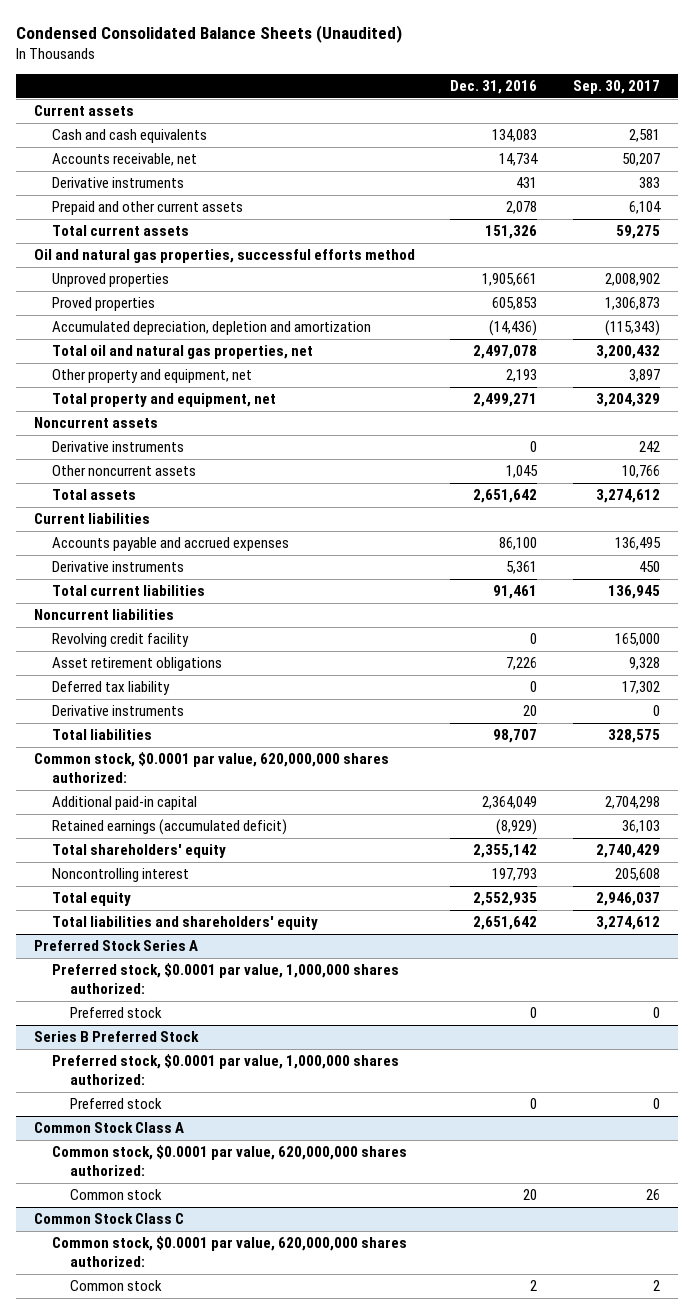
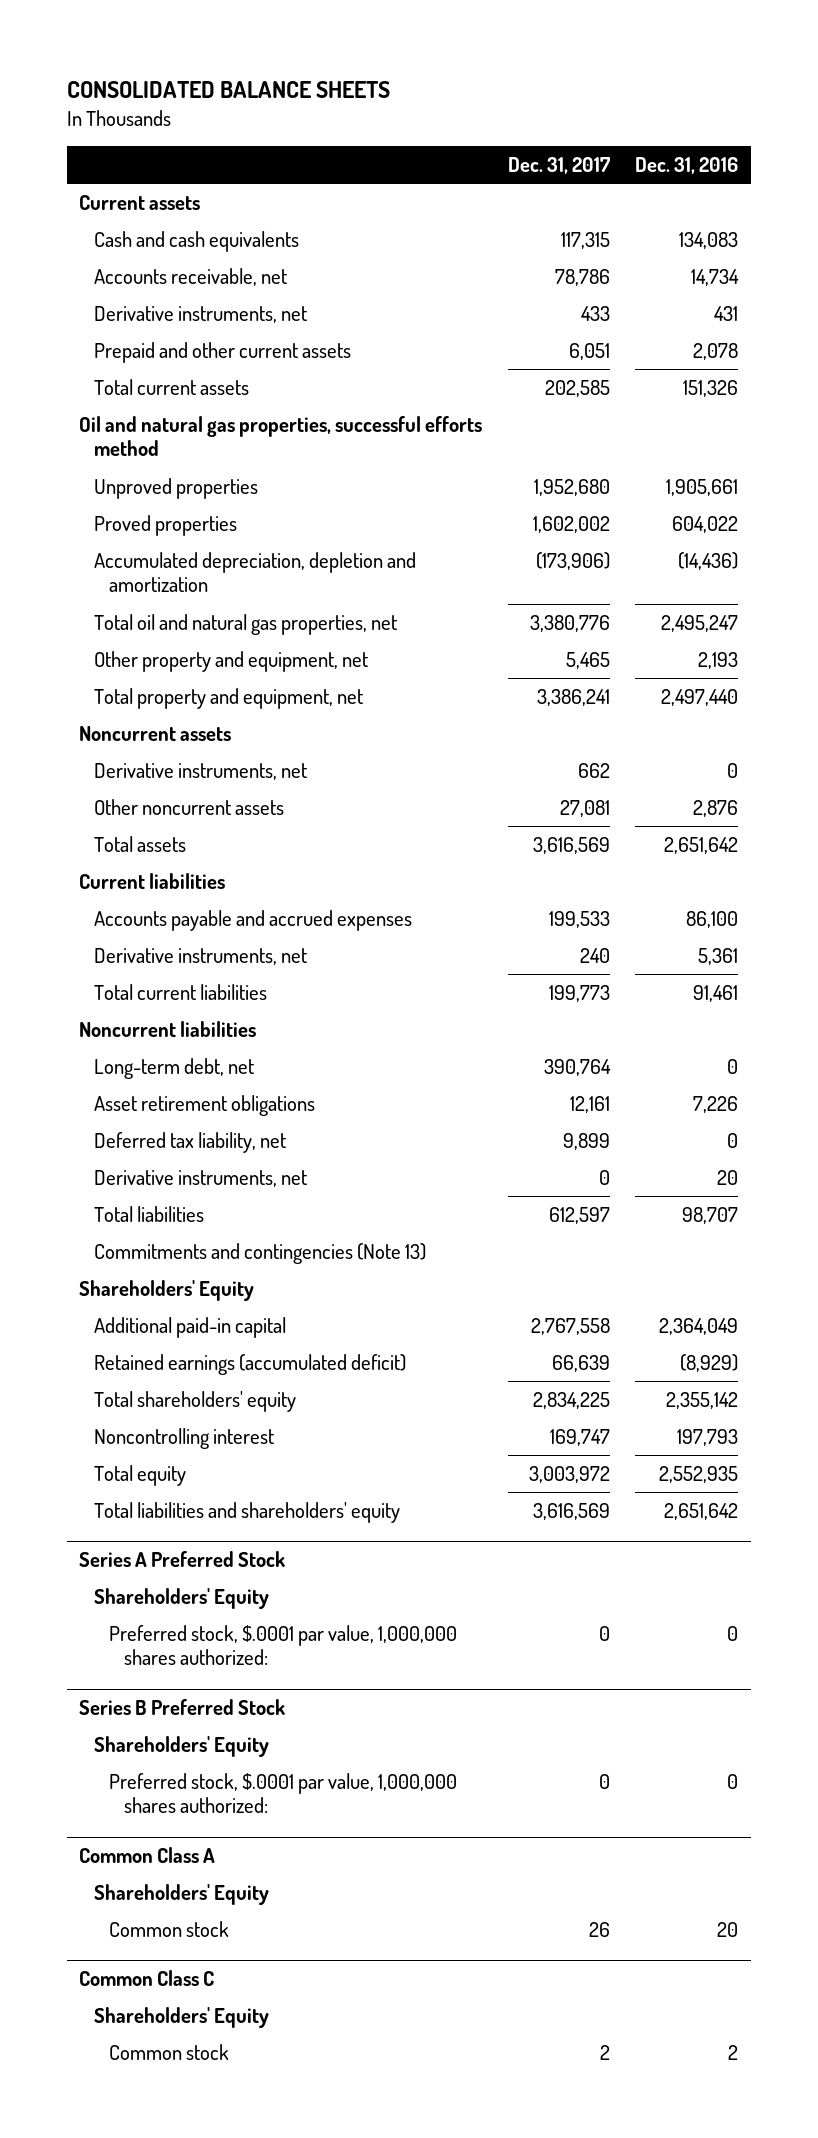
[15,24,402,43] Condensed Consolidated Balance Sheets (Unaudited) -> [66,81,390,99] CONSOLIDATED BALANCE SHEETS
[572,80,660,95] Sep. 30, 2017 -> none
none -> [507,157,610,175] Dec. 31, 2017
[51,177,184,189] Derivative instruments -> [94,306,308,324] Derivative instruments, net
[492,297,538,311] 605,853 -> [672,516,739,534] 604,022
[473,345,538,360] 2,497,078 -> [661,615,739,633] 2,495,247
[473,393,538,408] 2,499,271 -> [661,689,739,707] 2,497,440
[51,441,184,453] Derivative instruments -> [94,763,308,781] Derivative instruments, net
[506,465,539,479] 1,045 -> [693,800,739,818] 2,876
[51,561,184,573] Derivative instruments -> [94,948,308,966] Derivative instruments, net
[51,633,189,648] Revolving credit facility -> [94,1058,255,1080] Long-term debt, net
[51,681,170,696] Deferred tax liability -> [94,1132,287,1154] Deferred tax liability, net
[51,705,184,717] Derivative instruments -> [94,1170,308,1188] Derivative instruments, net
[33,752,389,784] Common stock, $0.0001 par value, 620,000,000 shares authorized: -> none
none -> [94,1243,427,1265] Commitments and contingencies (Note 13)
none -> [79,1280,255,1302] Shareholders' Equity
[51,963,399,995] Preferred stock, $0.0001 par value, 1,000,000 shares authorized: -> none
[33,940,198,952] Preferred Stock Series A -> [79,1551,286,1568] Series A Preferred Stock
none -> [94,1588,270,1610] Shareholders' Equity
[70,1007,163,1019] Preferred stock -> [108,1625,457,1666] Preferred stock, $.0001 par value, 1,000,000 shares authorized:
[51,1054,399,1086] Preferred stock, $0.0001 par value, 1,000,000 shares authorized: -> none
[51,1145,407,1177] Common stock, $0.0001 par value, 620,000,000 shares authorized: -> none
none -> [94,1736,270,1758] Shareholders' Equity
[70,1098,163,1110] Preferred stock -> [108,1773,457,1814] Preferred stock, $.0001 par value, 1,000,000 shares authorized:
[33,1122,184,1134] Common Stock Class A -> [79,1847,216,1864] Common Class A
none -> [94,1884,270,1906] Shareholders' Equity
[51,1236,407,1268] Common stock, $0.0001 par value, 620,000,000 shares authorized: -> none
[33,1213,184,1225] Common Stock Class C -> [79,1970,215,1987] Common Class C
none -> [94,2007,270,2029] Shareholders' Equity

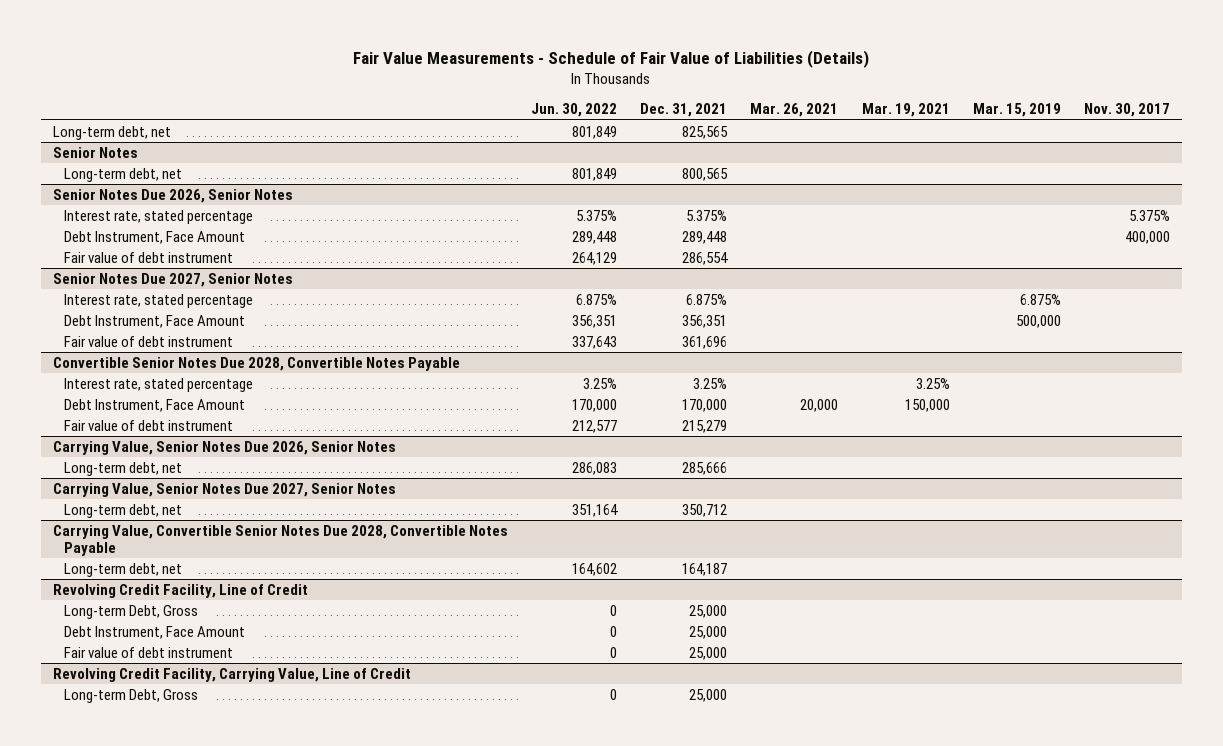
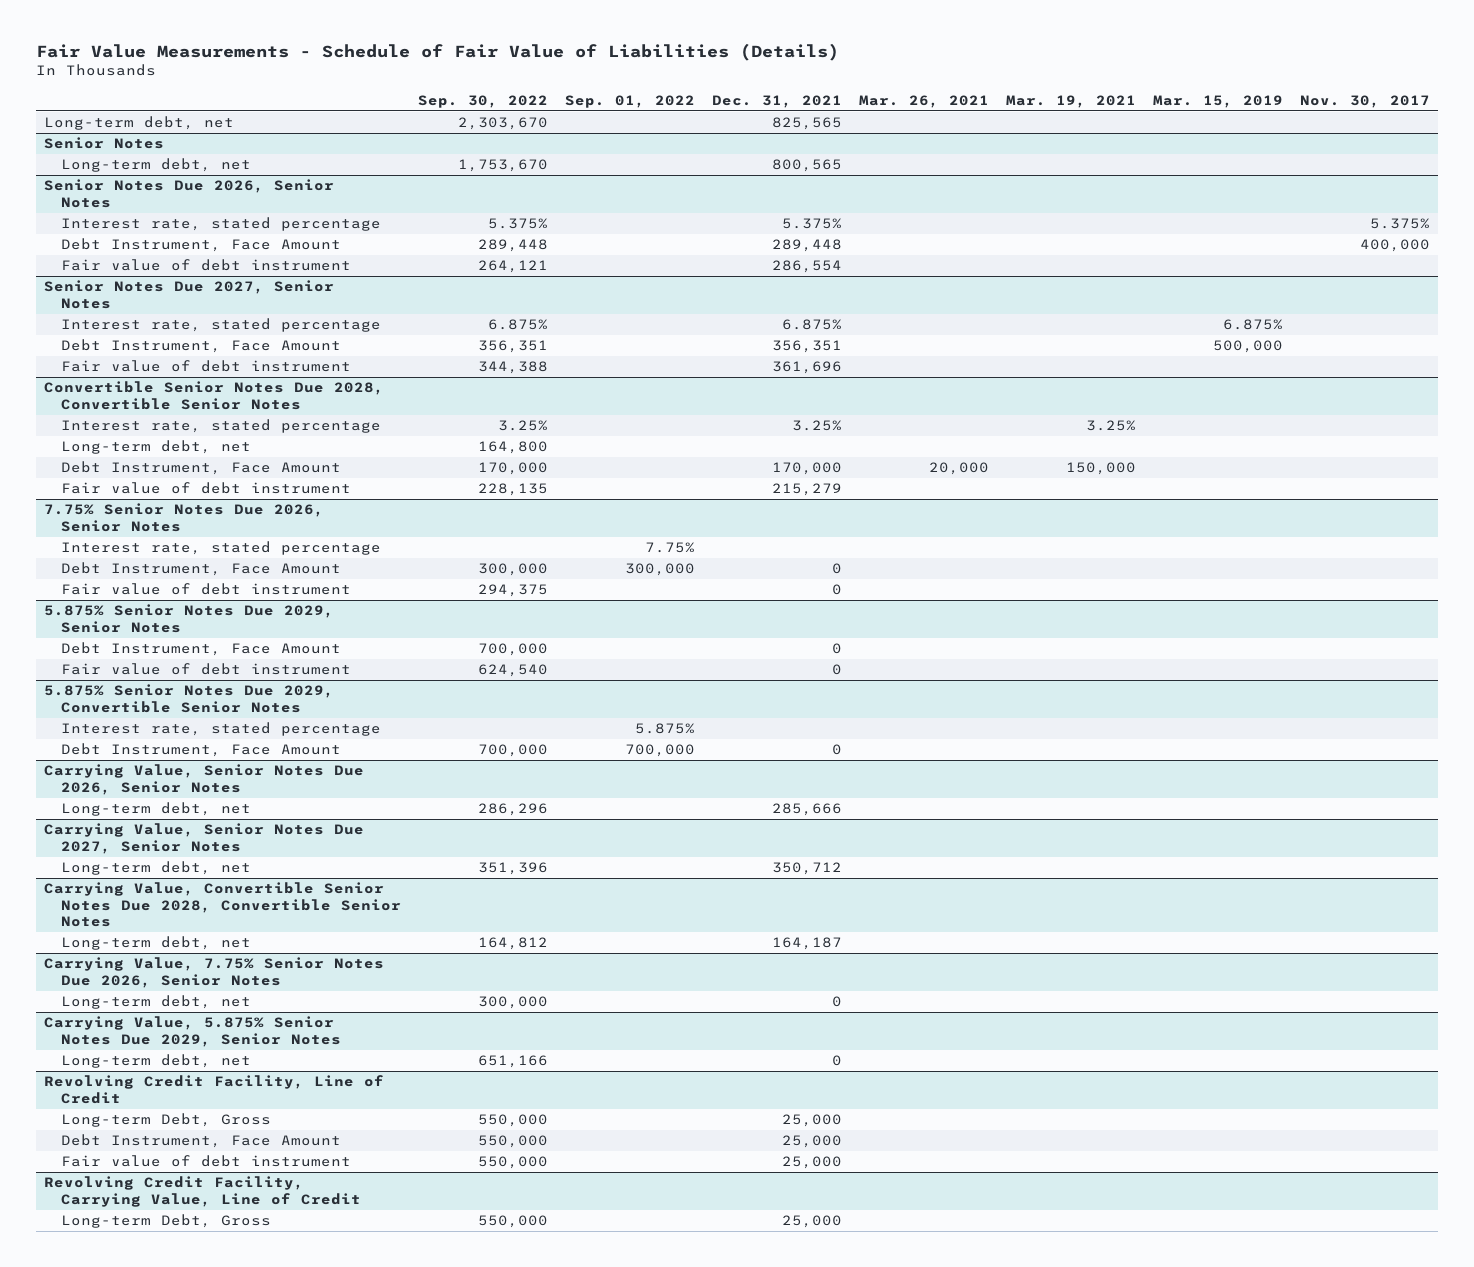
[531,103,618,118] Jun. 30, 2022 -> none
none -> [417,94,548,108] Sep. 30, 2022
none -> [564,94,695,108] Sep. 01, 2022
[52,356,460,371] Convertible Senior Notes Due 2028, Convertible Notes Payable -> [44,381,385,410] Convertible Senior Notes Due 2028, Convertible Senior Notes
none -> [60,440,251,455] Long-term debt, net
none -> [44,503,325,532] 7.75% Senior Notes Due 2026, Senior Notes
none -> [60,541,381,556] Interest rate, stated percentage
none -> [60,562,341,577] Debt Instrument, Face Amount
none -> [60,583,351,596] Fair value of debt instrument
none -> [44,604,335,633] 5.875% Senior Notes Due 2029, Senior Notes
none -> [60,642,341,657] Debt Instrument, Face Amount
none -> [60,663,351,676] Fair value of debt instrument
none -> [44,684,335,713] 5.875% Senior Notes Due 2029, Convertible Senior Notes
none -> [60,722,381,737] Interest rate, stated percentage
none -> [60,743,341,758] Debt Instrument, Face Amount
[52,524,508,556] Carrying Value, Convertible Senior Notes Due 2028, Convertible Notes Payable -> [44,882,401,927] Carrying Value, Convertible Senior Notes Due 2028, Convertible Senior Notes
none -> [44,957,385,988] Carrying Value, 7.75% Senior Notes Due 2026, Senior Notes
none -> [60,995,251,1010] Long-term debt, net
none -> [44,1016,341,1047] Carrying Value, 5.875% Senior Notes Due 2029, Senior Notes
none -> [60,1054,251,1069] Long-term debt, net

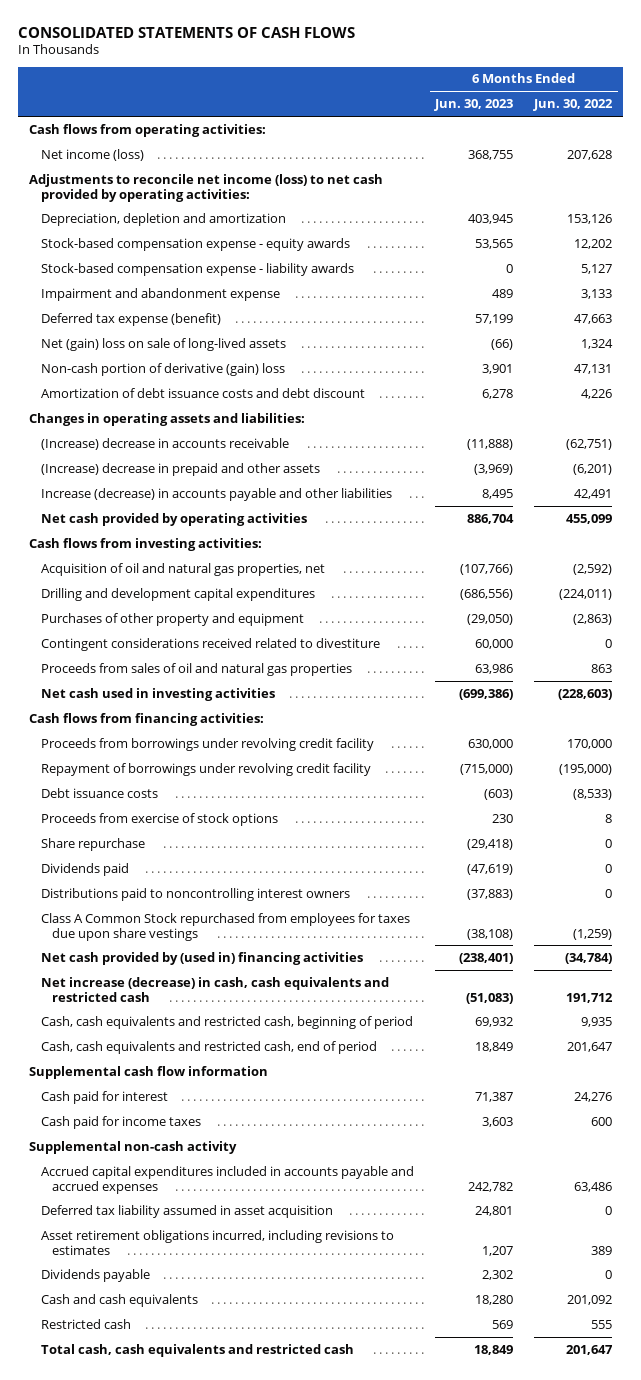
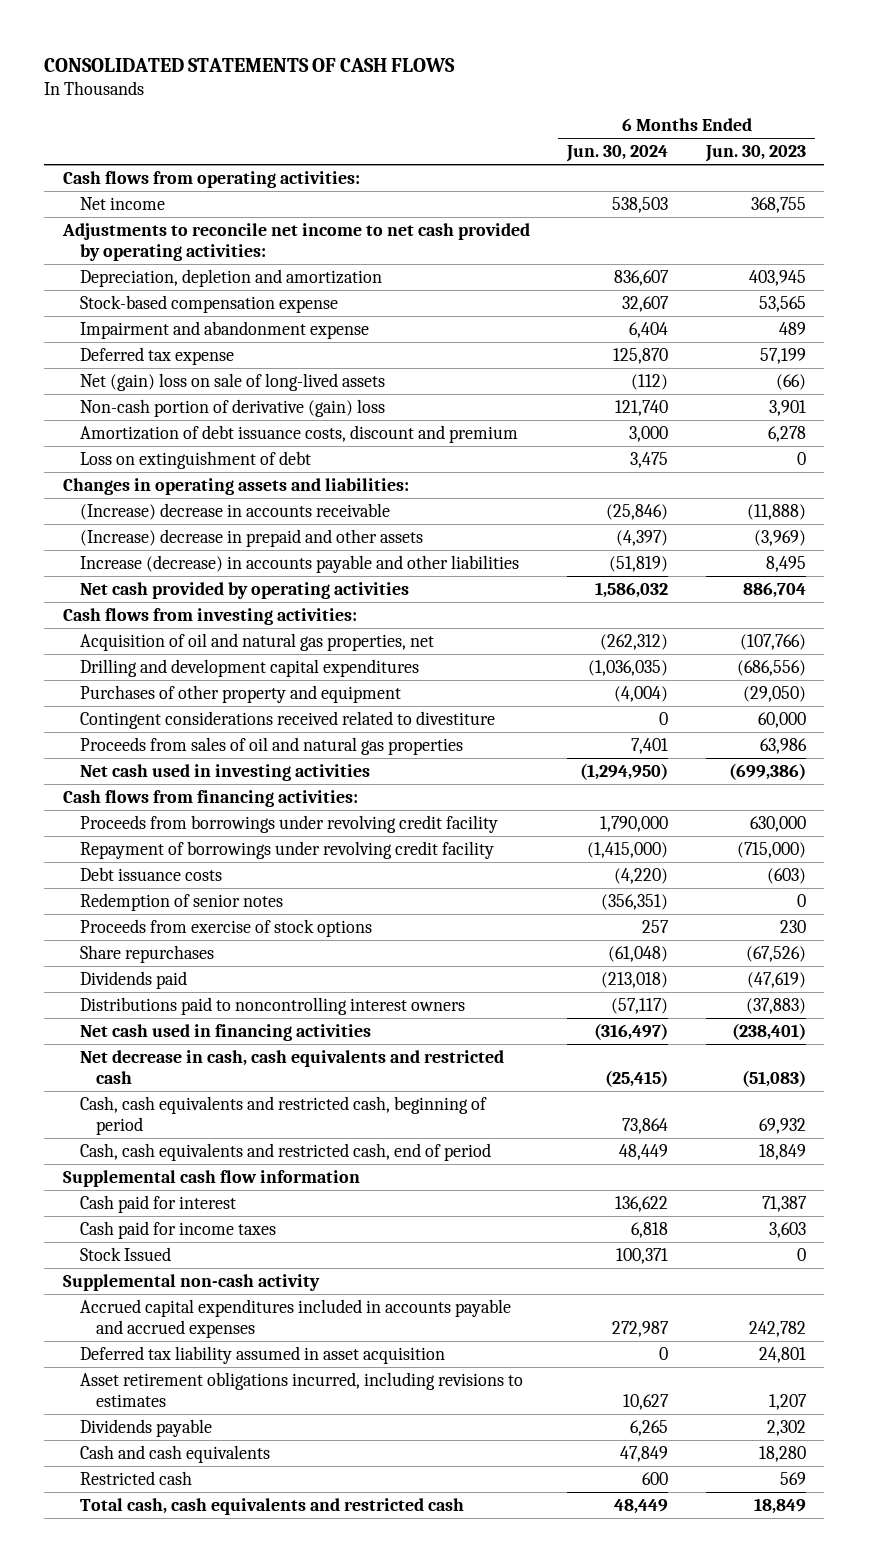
[533,99,614,112] Jun. 30, 2022 -> none
none -> [566,145,669,163] Jun. 30, 2024
[40,148,144,161] Net income (loss) -> [79,196,165,210] Net income
[28,173,383,202] Adjustments to reconcile net income (loss) to net cash provided by operating activities: -> [62,222,531,261] Adjustments to reconcile net income to net cash provided by operating activities:
[40,262,354,276] Stock-based compensation expense - liability awards -> none
[40,237,350,251] Stock-based compensation expense - equity awards -> [79,294,338,313] Stock-based compensation expense
[40,312,221,326] Deferred tax expense (benefit) -> [79,346,234,365] Deferred tax expense
[40,387,365,398] Amortization of debt issuance costs and debt discount -> [79,424,518,443] Amortization of debt issuance costs, discount and premium
none -> [79,450,311,469] Loss on extinguishment of debt
none -> [79,892,283,911] Redemption of senior notes
[40,837,145,851] Share repurchase -> [79,944,214,963] Share repurchases
[466,838,513,850] (29,418) -> [745,945,806,962] (67,526)
[40,912,410,941] Class A Common Stock repurchased from employees for taxes due upon share vestings -> none
[40,951,363,965] Net cash provided by (used in) financing activities -> [79,1023,371,1041] Net cash used in financing activities
[40,976,389,1002] Net increase (decrease) in cash, cash equivalents and restricted cash -> [79,1049,504,1084] Net decrease in cash, cash equivalents and restricted cash
none -> [79,1246,171,1261] Stock Issued

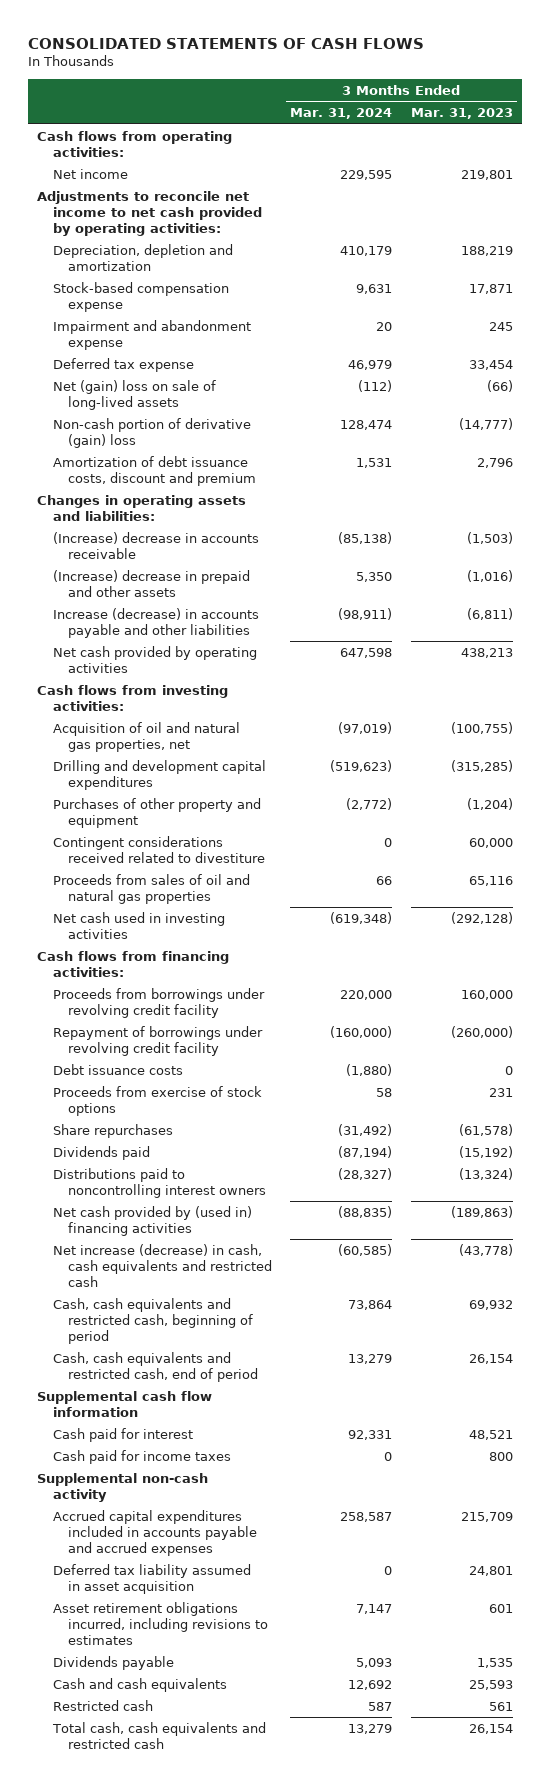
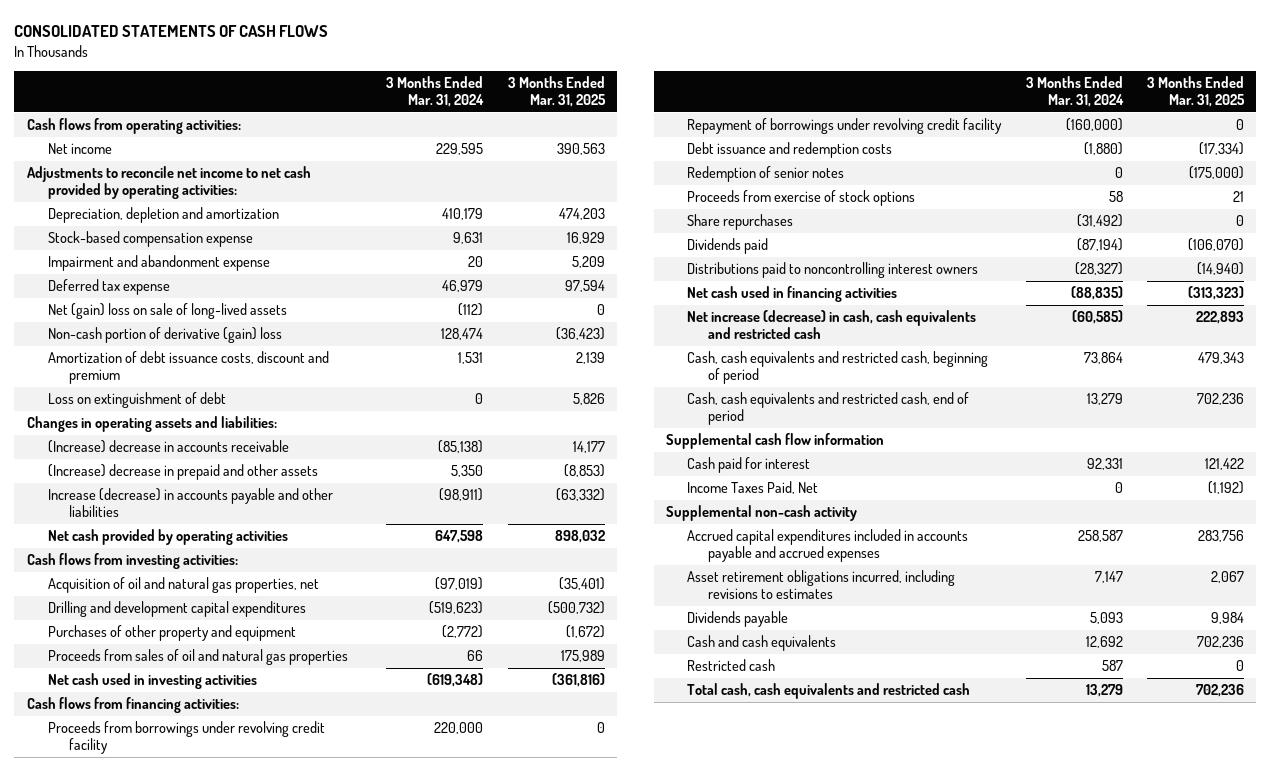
[410,108,513,120] Mar. 31, 2023 -> none
none -> [507,76,606,108] 3 Months Ended Mar. 31, 2025
none -> [47,392,226,409] Loss on extinguishment of debt
[52,835,265,863] Contingent considerations received related to divestiture -> none
[52,1063,183,1075] Debt issuance costs -> [687,142,893,159] Debt issuance and redemption costs
none -> [687,166,845,183] Redemption of senior notes
[52,1205,252,1236] Net cash provided by (used in) financing activities -> [687,286,898,303] Net cash used in financing activities
[52,1449,231,1464] Cash paid for income taxes -> [687,481,819,495] Income Taxes Paid, Net
[52,1563,251,1594] Deferred tax liability assumed in asset acquisition -> none

